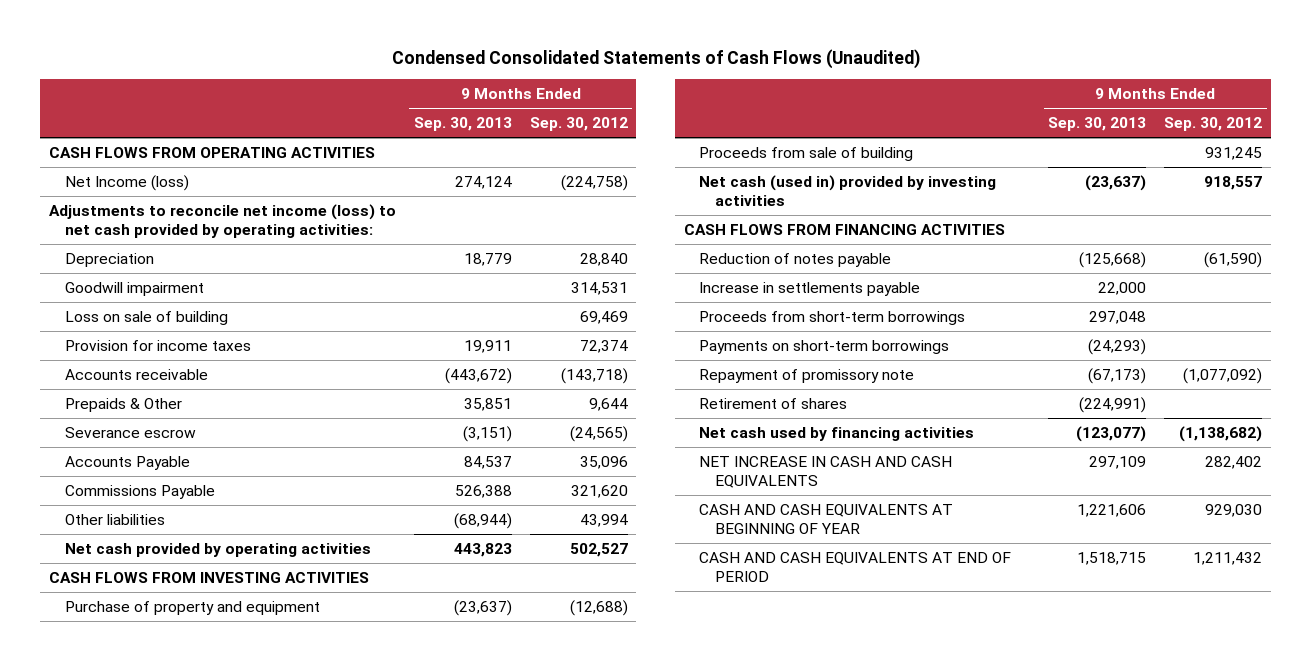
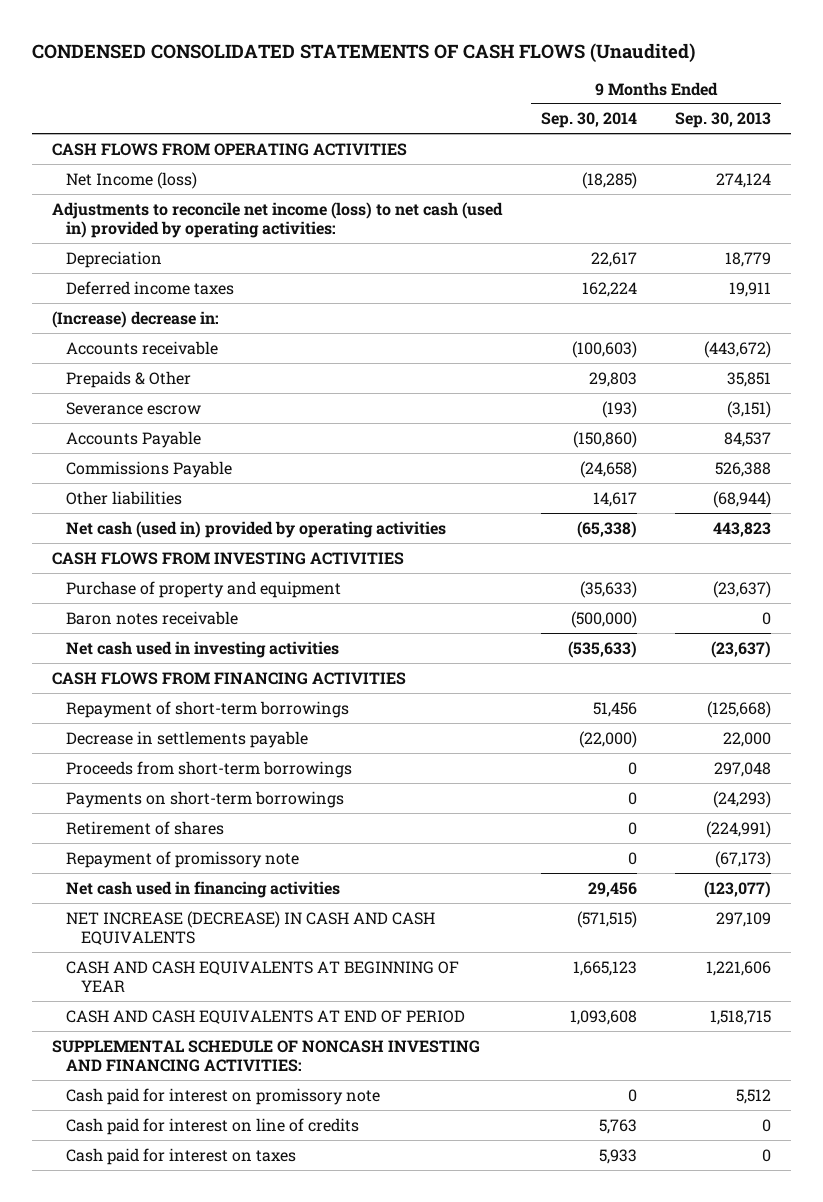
[391,49,920,70] Condensed Consolidated Statements of Cash Flows (Unaudited) -> [32,42,696,63] CONDENSED CONSOLIDATED STATEMENTS OF CASH FLOWS (Unaudited)
[529,117,628,132] Sep. 30, 2012 -> none
none -> [540,112,637,129] Sep. 30, 2014
[49,203,397,239] Adjustments to reconcile net income (loss) to net cash provided by operating activities: -> [51,201,503,239] Adjustments to reconcile net income (loss) to net cash (used in) provided by operating activities:
[64,281,204,296] Goodwill impairment -> none
[64,310,228,325] Loss on sale of building -> none
[64,339,251,351] Provision for income taxes -> [66,280,235,295] Deferred income taxes
none -> [51,310,219,328] (Increase) decrease in:
[64,542,371,557] Net cash provided by operating activities -> [66,520,447,538] Net cash (used in) provided by operating activities
[699,146,914,161] Proceeds from sale of building -> none
none -> [66,610,239,625] Baron notes receivable
[699,174,997,207] Net cash (used in) provided by investing activities -> [66,640,340,658] Net cash used in investing activities
[699,252,892,267] Reduction of notes payable -> [66,700,350,718] Repayment of short-term borrowings
[699,281,921,296] Increase in settlements payable -> [66,730,309,748] Decrease in settlements payable
[699,368,915,383] Repayment of promissory note -> [66,850,300,868] Repayment of promissory note
[699,426,975,441] Net cash used by financing activities -> [66,880,341,898] Net cash used in financing activities
[699,455,953,489] NET INCREASE IN CASH AND CASH EQUIVALENTS -> [66,910,436,946] NET INCREASE (DECREASE) IN CASH AND CASH EQUIVALENTS
none -> [51,1039,480,1073] SUPPLEMENTAL SCHEDULE OF NONCASH INVESTING AND FINANCING ACTIVITIES:
none -> [66,1087,381,1105] Cash paid for interest on promissory note
none -> [66,1117,360,1135] Cash paid for interest on line of credits
none -> [66,1147,297,1165] Cash paid for interest on taxes

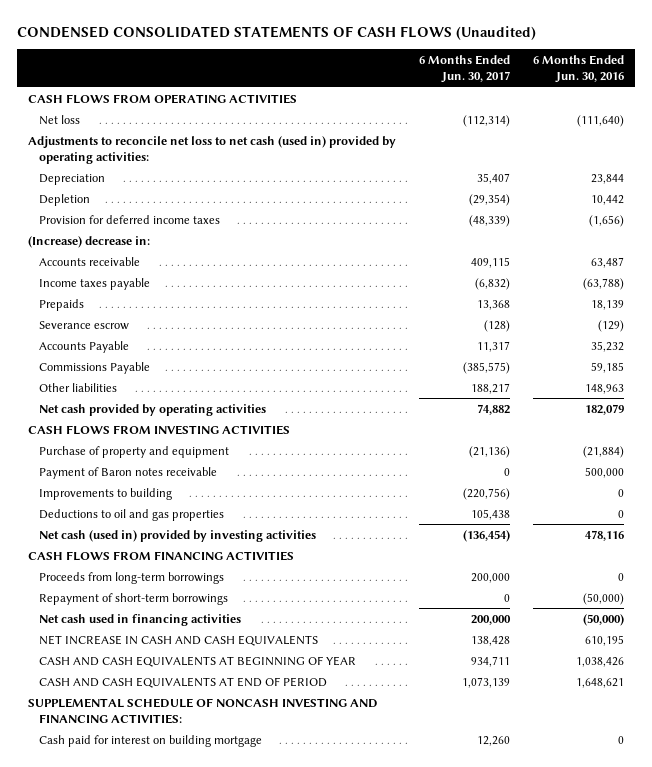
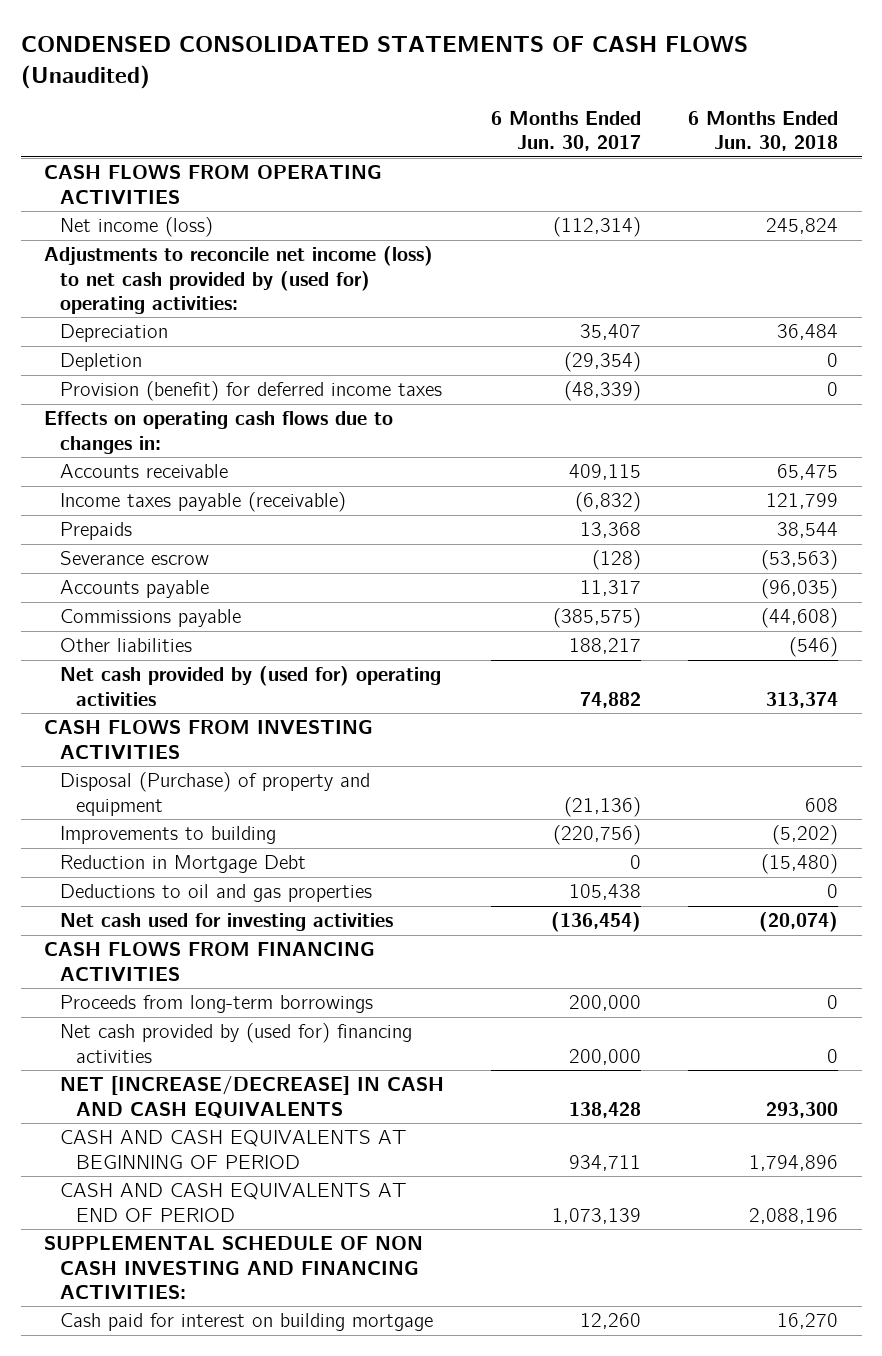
[532,55,624,84] 6 Months Ended Jun. 30, 2016 -> none
none -> [688,111,839,152] 6 Months Ended Jun. 30, 2018
[39,114,81,125] Net loss -> [60,217,214,238] Net income (loss)
[28,135,397,164] Adjustments to reconcile net loss to net cash (used in) provided by operating activities: -> [44,246,434,314] Adjustments to reconcile net income (loss) to net cash provided by (used for) operating activities:
[39,214,221,224] Provision for deferred income taxes -> [60,381,443,402] Provision (benefit) for deferred income taxes
[28,235,151,248] (Increase) decrease in: -> [44,411,394,454] Effects on operating cash flows due to changes in:
[39,277,151,290] Income taxes payable -> [60,492,347,513] Income taxes payable (receivable)
[39,340,130,353] Accounts Payable -> [60,580,210,599] Accounts payable
[39,361,151,374] Commissions Payable -> [60,609,242,628] Commissions payable
[39,403,267,416] Net cash provided by operating activities -> [60,666,442,706] Net cash provided by (used for) operating activities
[39,466,218,479] Payment of Baron notes receivable -> none
[39,445,230,458] Purchase of property and equipment -> [60,772,371,816] Disposal (Purchase) of property and equipment
none -> [60,855,307,874] Reduction in Mortgage Debt
[39,529,317,542] Net cash (used in) provided by investing activities -> [60,913,394,932] Net cash used for investing activities
[39,592,229,605] Repayment of short-term borrowings -> none
[39,613,242,626] Net cash used in financing activities -> [60,1023,413,1063] Net cash provided by (used for) financing activities
[39,634,319,646] NET INCREASE IN CASH AND CASH EQUIVALENTS -> [60,1076,445,1118] NET [INCREASE/DECREASE] IN CASH AND CASH EQUIVALENTS
[39,655,357,667] CASH AND CASH EQUIVALENTS AT BEGINNING OF YEAR -> [60,1130,408,1169] CASH AND CASH EQUIVALENTS AT BEGINNING OF PERIOD
[28,697,379,724] SUPPLEMENTAL SCHEDULE OF NONCASH INVESTING AND FINANCING ACTIVITIES: -> [44,1236,424,1299] SUPPLEMENTAL SCHEDULE OF NON CASH INVESTING AND FINANCING ACTIVITIES:

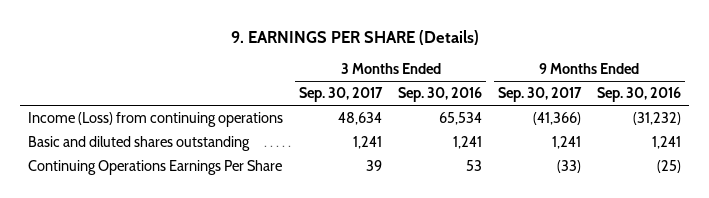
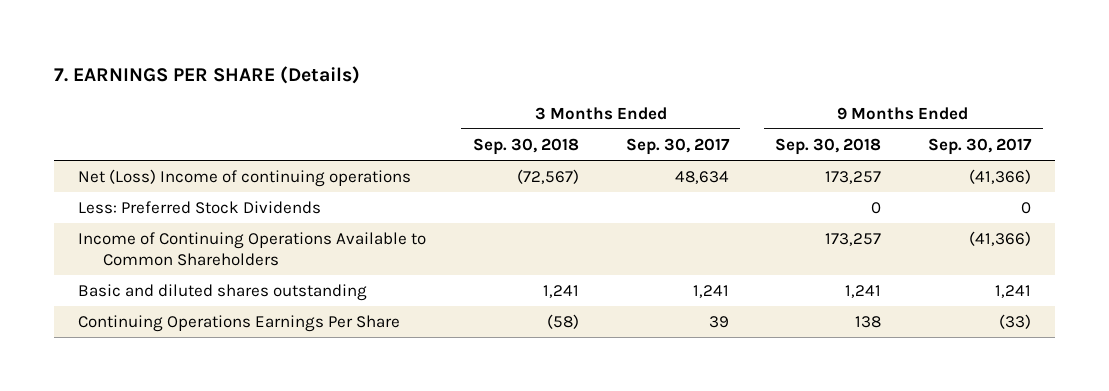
[230,29,479,45] 9. EARNINGS PER SHARE (Details) -> [54,65,361,84] 7. EARNINGS PER SHARE (Details)
[398,87,483,103] Sep. 30, 2016 -> none
[596,87,681,103] Sep. 30, 2016 -> none
none -> [472,137,579,155] Sep. 30, 2018
none -> [775,137,882,155] Sep. 30, 2018
[28,112,284,128] Income (Loss) from continuing operations -> [77,168,411,187] Net (Loss) Income of continuing operations
none -> [77,200,321,214] Less: Preferred Stock Dividends
none -> [77,231,426,267] Income of Continuing Operations Available to Common Shareholders

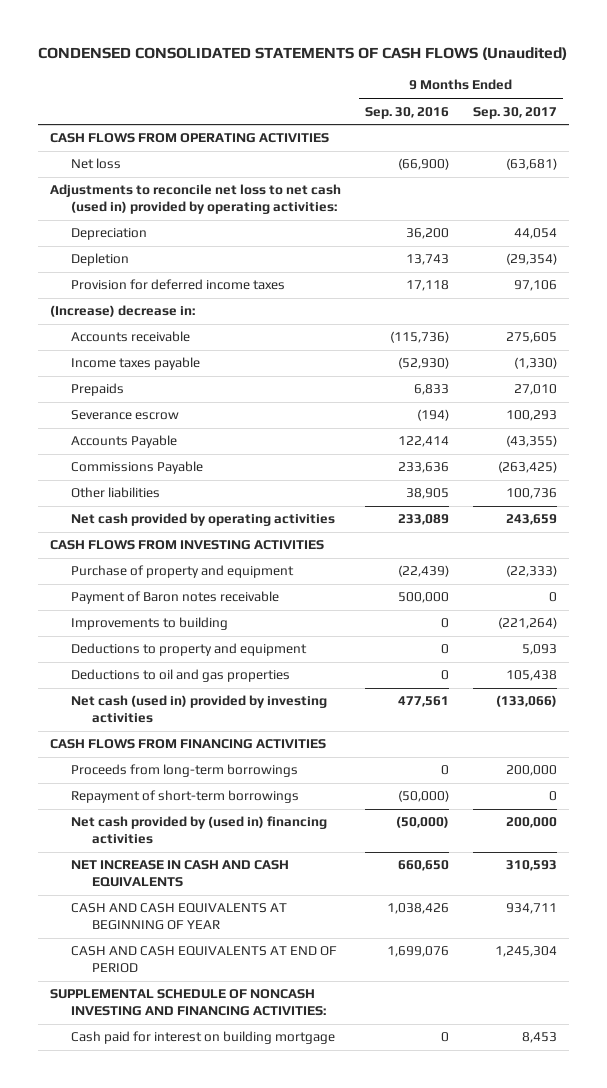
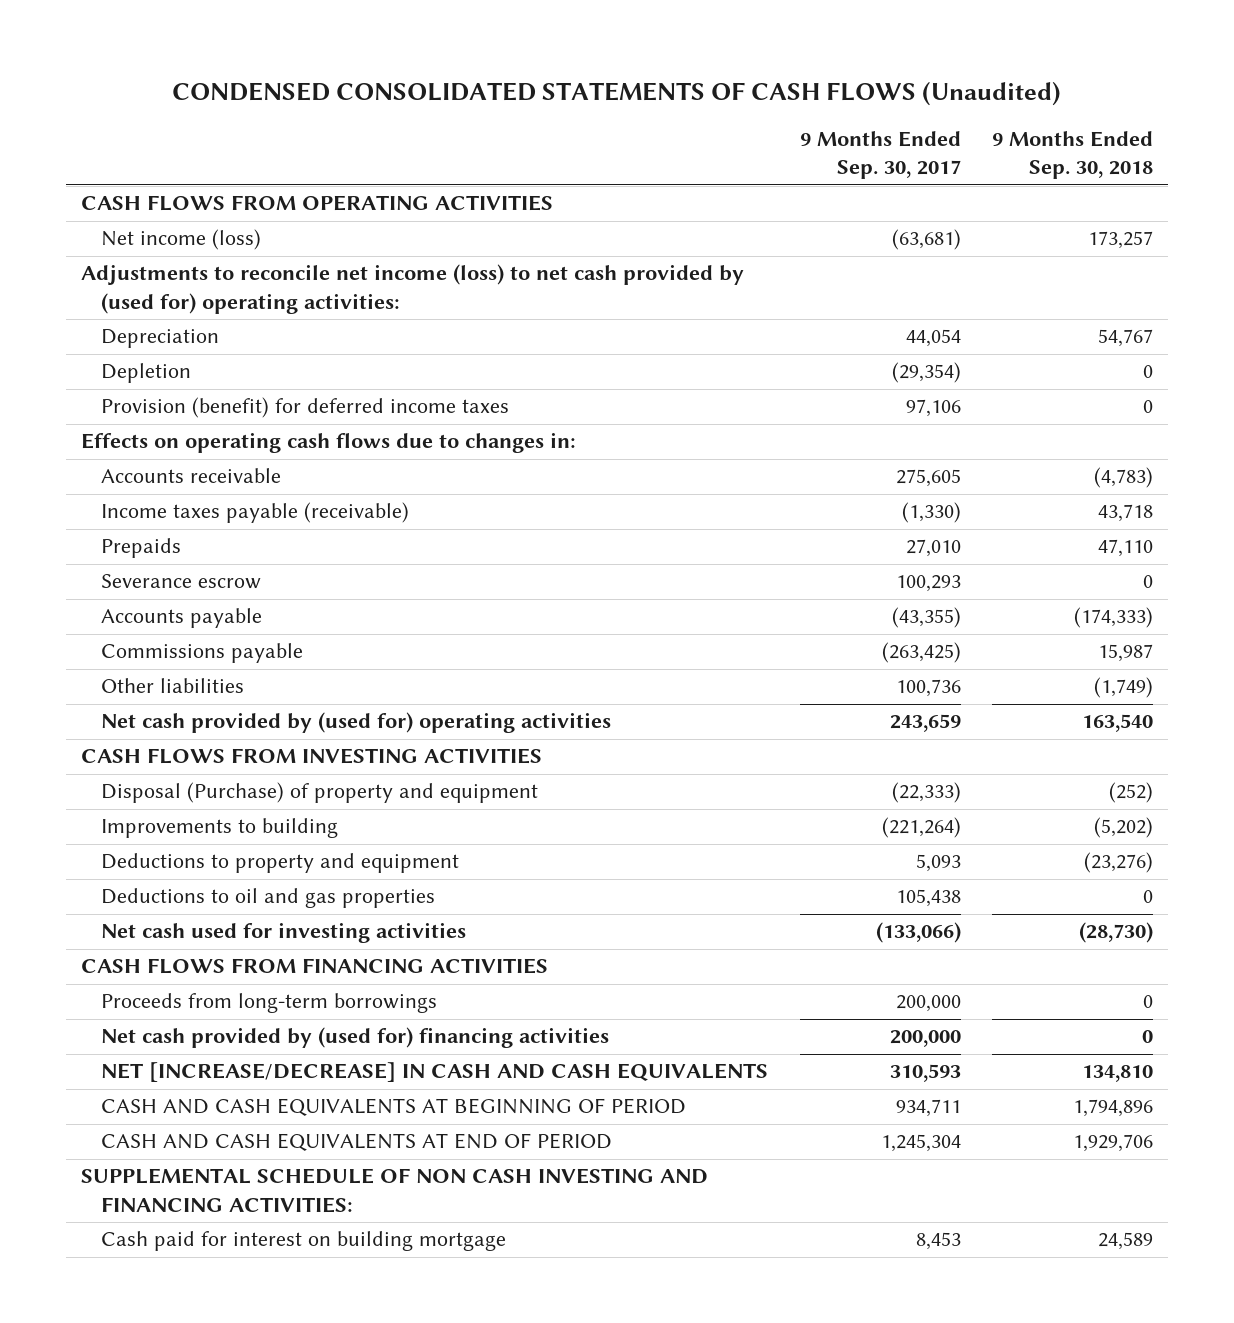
[364,106,449,119] Sep. 30, 2016 -> none
none -> [991,131,1153,180] 9 Months Ended Sep. 30, 2018
[71,158,122,170] Net loss -> [101,229,262,251] Net income (loss)
[49,184,341,214] Adjustments to reconcile net loss to net cash (used in) provided by operating activities: -> [81,264,745,314] Adjustments to reconcile net income (loss) to net cash provided by (used for) operating activities:
[71,279,286,291] Provision for deferred income taxes -> [101,397,510,419] Provision (benefit) for deferred income taxes
[49,305,195,318] (Increase) decrease in: -> [81,432,577,454] Effects on operating cash flows due to changes in:
[71,357,201,371] Income taxes payable -> [101,502,410,524] Income taxes payable (receivable)
[71,435,178,449] Accounts Payable -> [101,608,263,629] Accounts payable
[71,461,204,475] Commissions Payable -> [101,643,304,664] Commissions payable
[71,513,336,527] Net cash provided by operating activities -> [101,712,612,734] Net cash provided by (used for) operating activities
[71,591,280,605] Payment of Baron notes receivable -> none
[71,565,295,579] Purchase of property and equipment -> [101,782,539,804] Disposal (Purchase) of property and equipment
[71,695,328,723] Net cash (used in) provided by investing activities -> [101,922,467,944] Net cash used for investing activities
[71,790,300,804] Repayment of short-term borrowings -> none
[71,816,328,844] Net cash provided by (used in) financing activities -> [101,1027,610,1049] Net cash provided by (used for) financing activities
[71,860,290,887] NET INCREASE IN CASH AND CASH EQUIVALENTS -> [101,1062,769,1083] NET [INCREASE/DECREASE] IN CASH AND CASH EQUIVALENTS
[71,903,288,930] CASH AND CASH EQUIVALENTS AT BEGINNING OF YEAR -> [101,1098,687,1117] CASH AND CASH EQUIVALENTS AT BEGINNING OF PERIOD
[49,989,327,1016] SUPPLEMENTAL SCHEDULE OF NONCASH INVESTING AND FINANCING ACTIVITIES: -> [81,1168,709,1213] SUPPLEMENTAL SCHEDULE OF NON CASH INVESTING AND FINANCING ACTIVITIES:

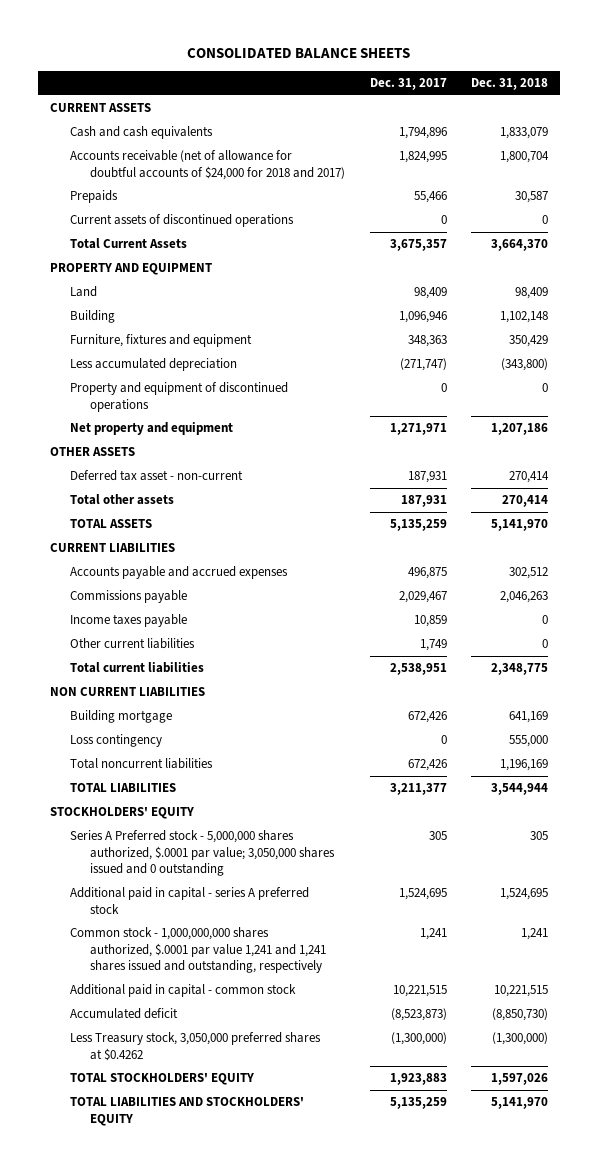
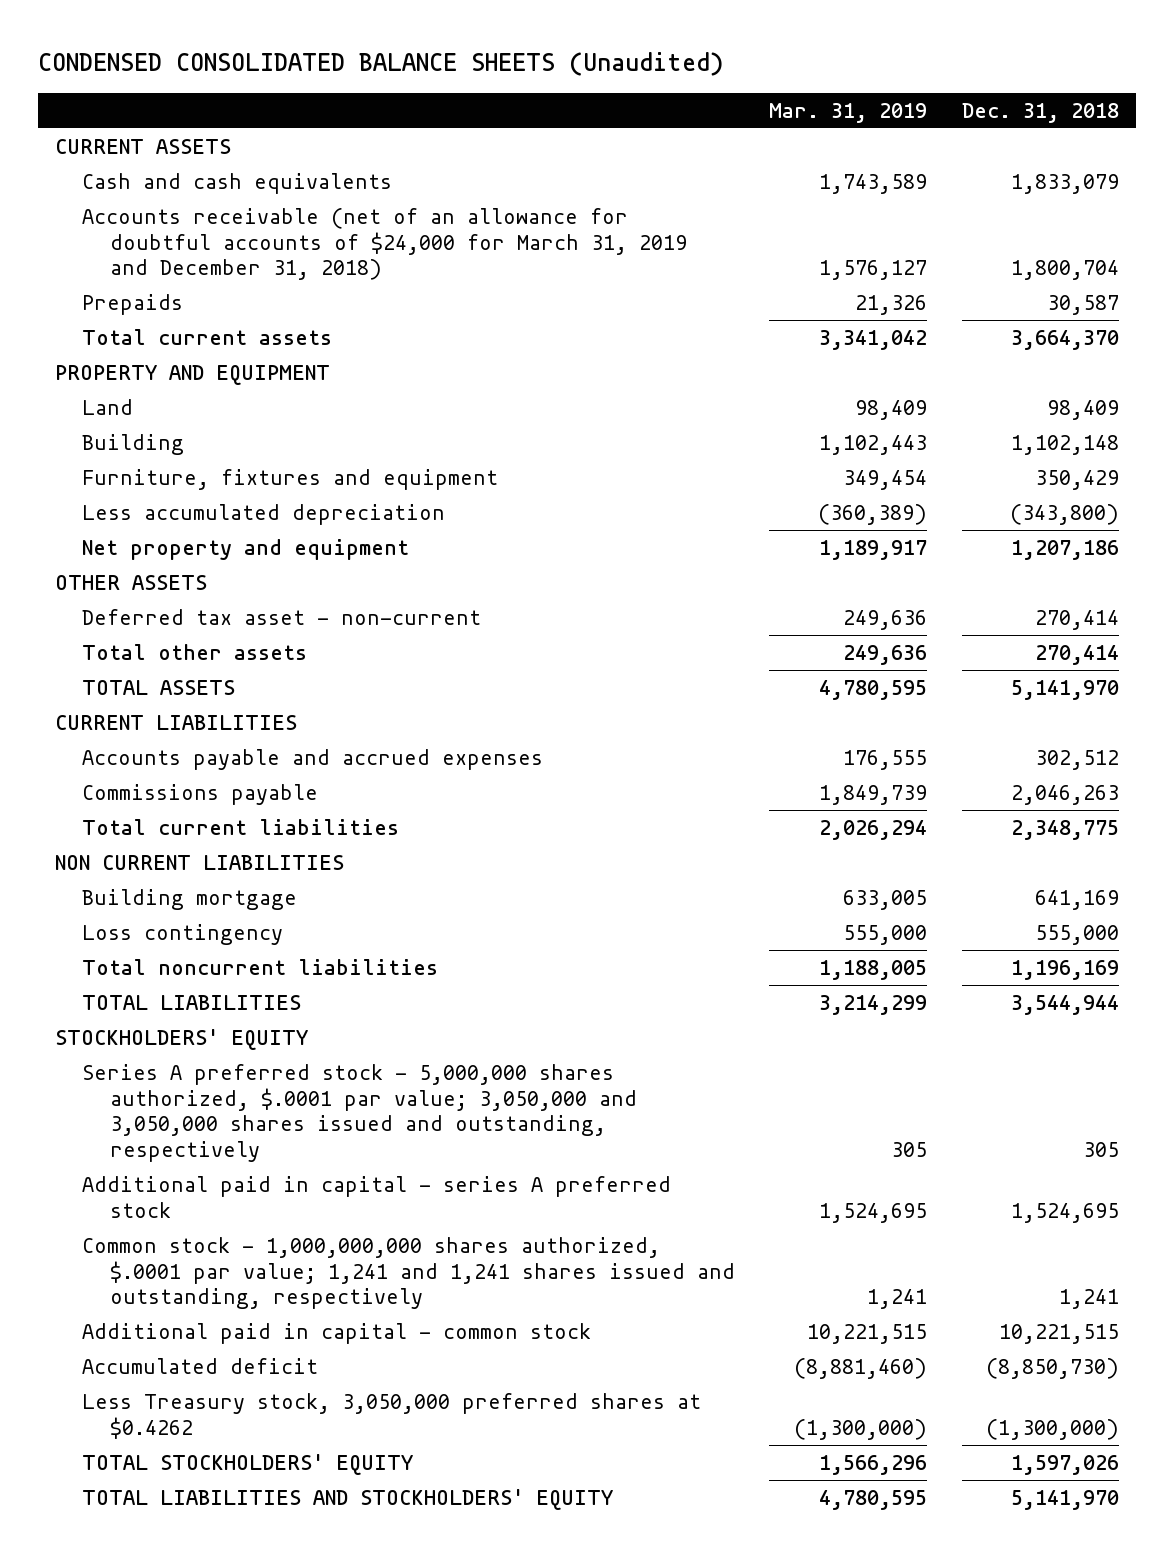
[187,48,411,59] CONSOLIDATED BALANCE SHEETS -> [37,52,724,77] CONDENSED CONSOLIDATED BALANCE SHEETS (Unaudited)
[369,78,447,91] Dec. 31, 2017 -> none
none -> [769,102,928,123] Mar. 31, 2019
[70,150,346,180] Accounts receivable (net of allowance for doubtful accounts of $24,000 for 2018 and 2017) -> [82,207,687,281] Accounts receivable (net of an allowance for doubtful accounts of $24,000 for March 31, 2019 and December 31, 2018)
[70,214,295,228] Current assets of discontinued operations -> none
[70,238,188,250] Total Current Assets -> [82,328,333,345] Total current assets
[70,382,289,412] Property and equipment of discontinued operations -> none
[70,614,188,628] Income taxes payable -> none
[70,638,196,650] Other current liabilities -> none
[70,830,336,876] Series A Preferred stock - 5,000,000 shares authorized, $.0001 par value; 3,050,000 shares issued and 0 outstanding -> [82,1063,637,1162] Series A preferred stock - 5,000,000 shares authorized, $.0001 par value; 3,050,000 and 3,050,000 shares issued and outstanding, respectively
[70,927,327,973] Common stock - 1,000,000,000 shares authorized, $.0001 par value 1,241 and 1,241 shares issued and outstanding, respectively -> [82,1236,735,1310] Common stock - 1,000,000,000 shares authorized, $.0001 par value; 1,241 and 1,241 shares issued and outstanding, respectively

